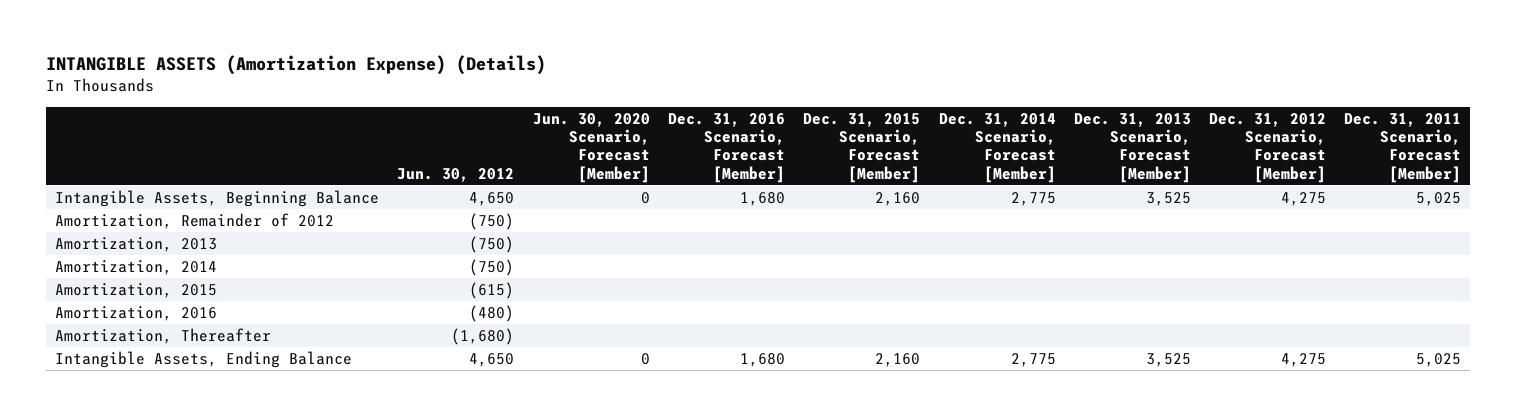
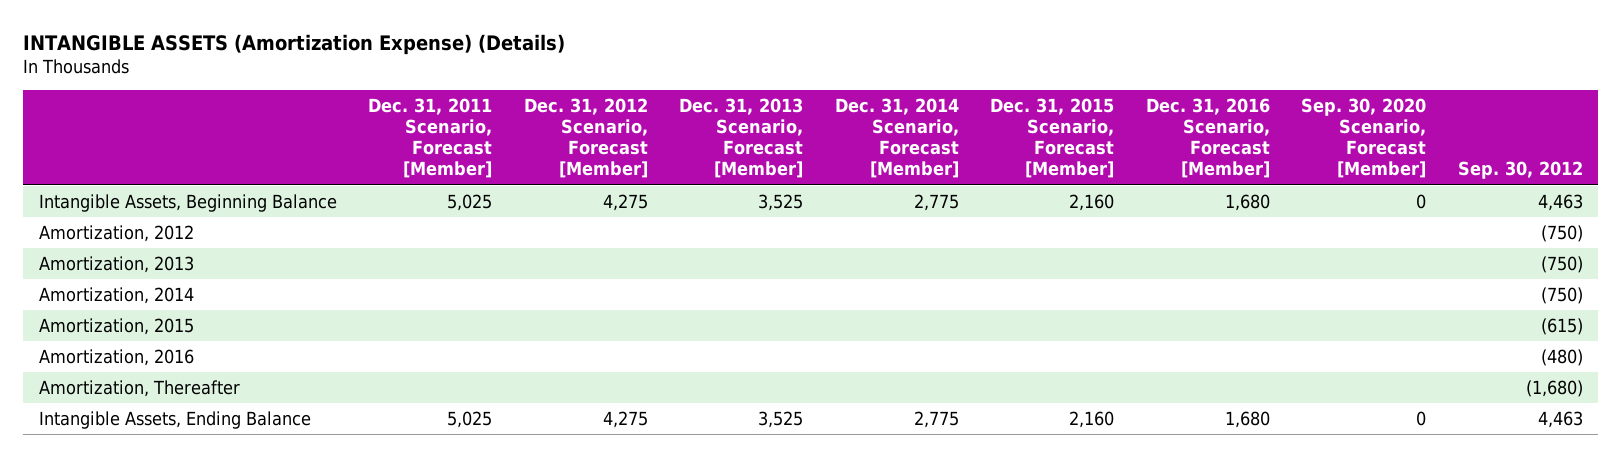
[397,167,515,182] Jun. 30, 2012 -> none
[532,113,650,183] Jun. 30, 2020 Scenario, Forecast [Member] -> none
none -> [1301,98,1427,179] Sep. 30, 2020 Scenario, Forecast [Member]
none -> [1457,161,1583,180] Sep. 30, 2012
[55,212,335,229] Amortization, Remainder of 2012 -> [38,224,194,242] Amortization, 2012

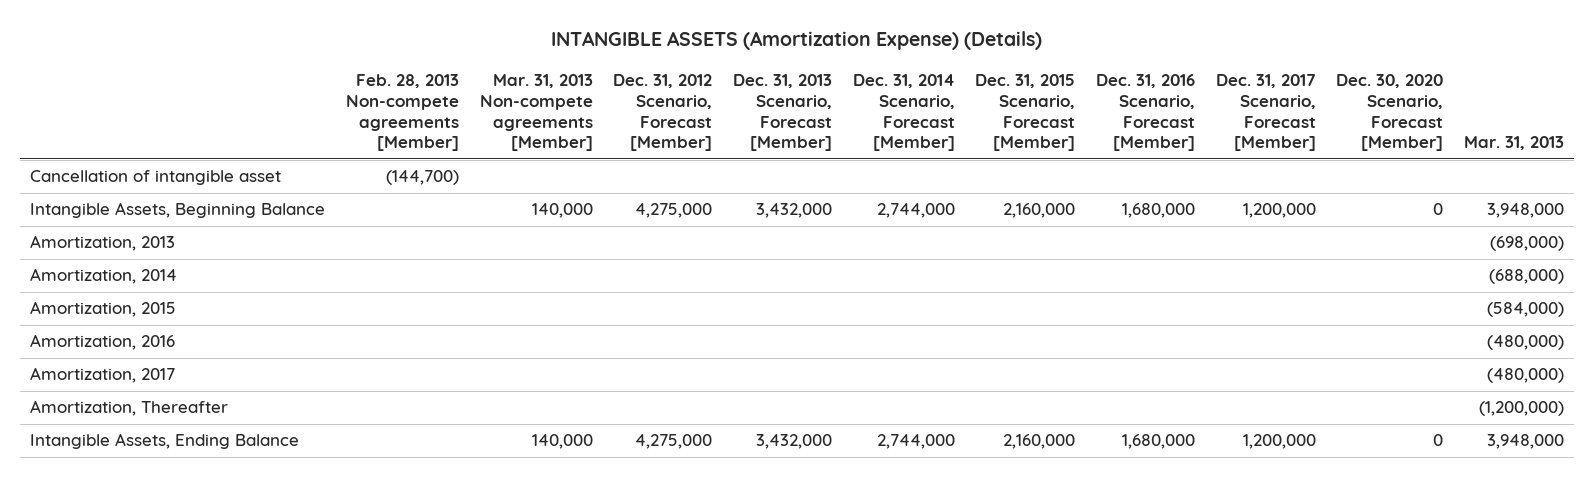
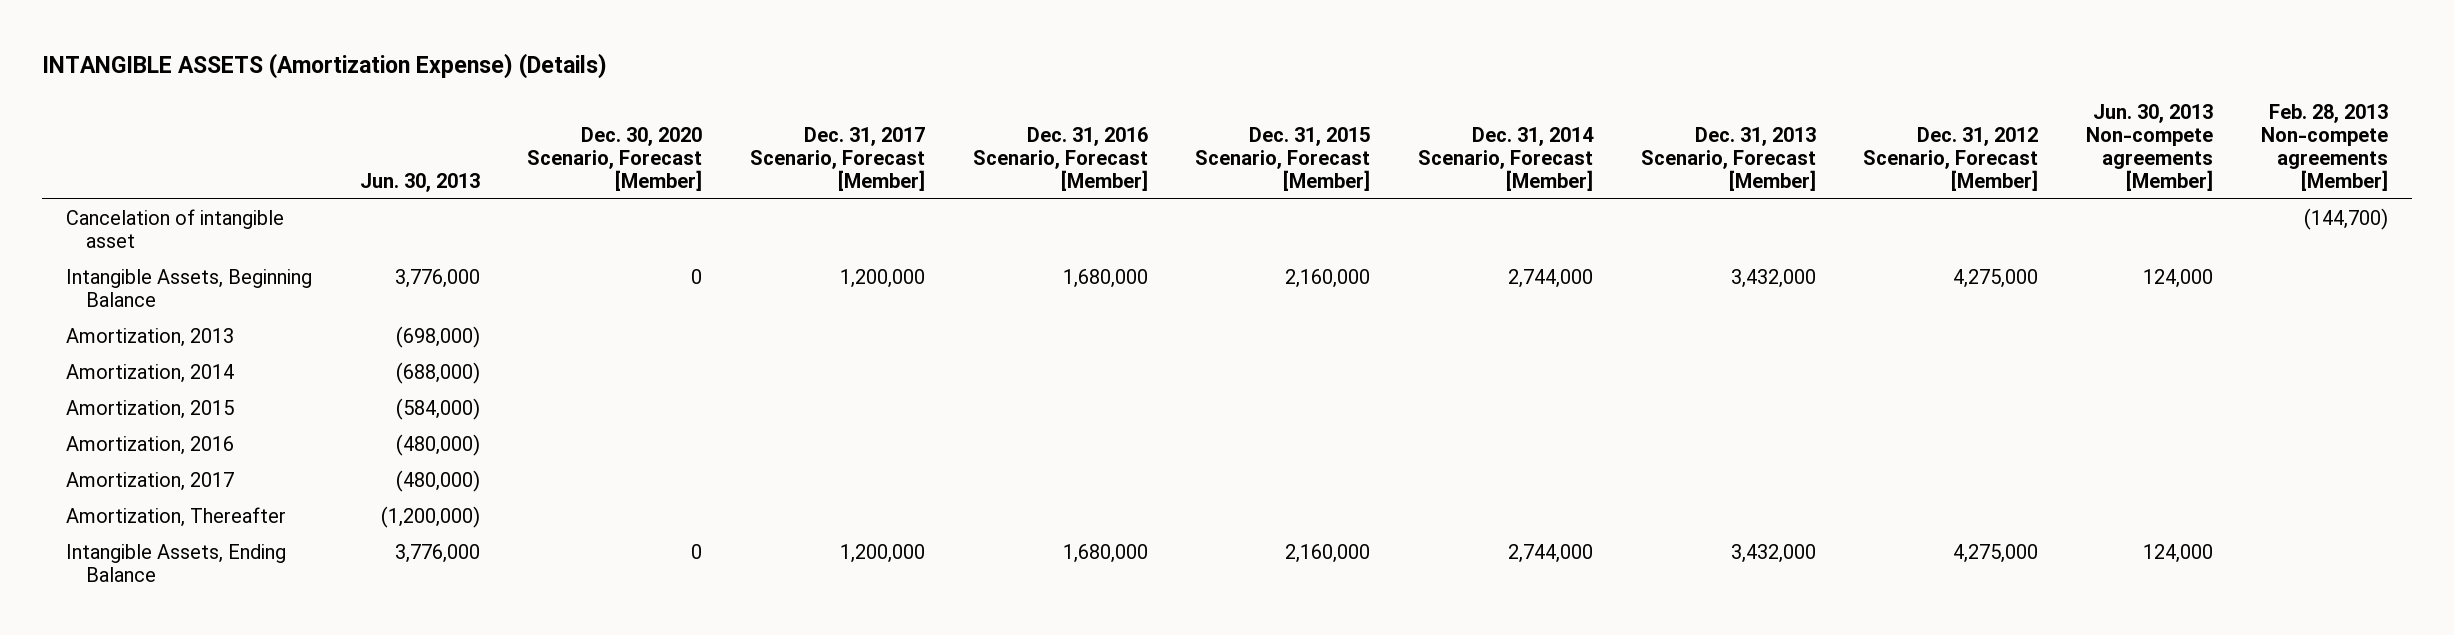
[479,73,593,152] Mar. 31, 2013 Non-compete agreements [Member] -> none
[1463,136,1564,151] Mar. 31, 2013 -> none
none -> [359,173,480,193] Jun. 30, 2013
none -> [2086,103,2214,192] Jun. 30, 2013 Non-compete agreements [Member]
[30,170,282,186] Cancellation of intangible asset -> [66,209,285,249] Cancelation of intangible asset

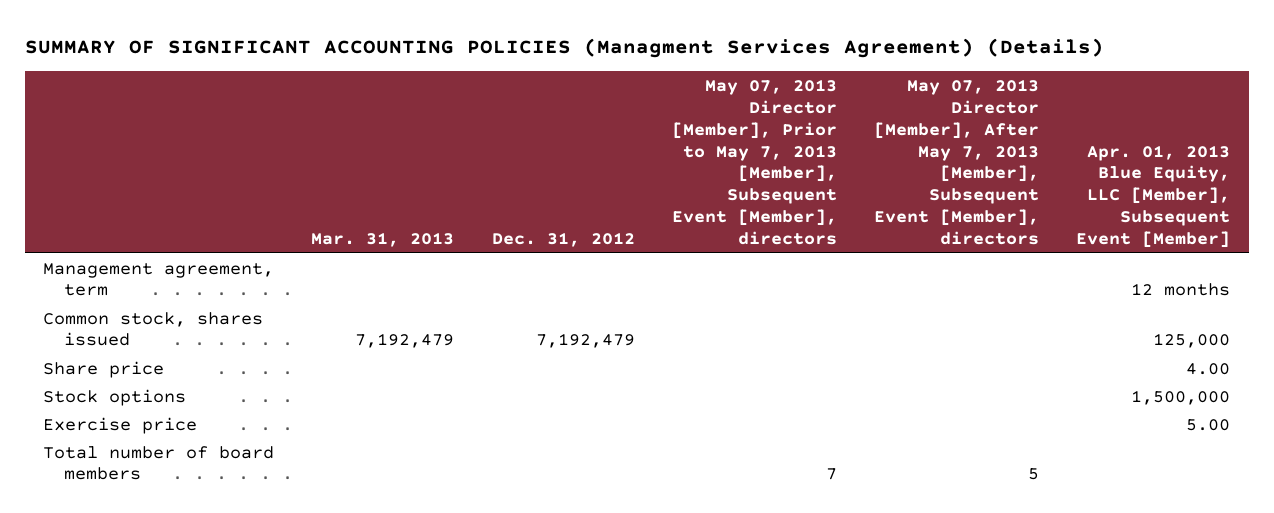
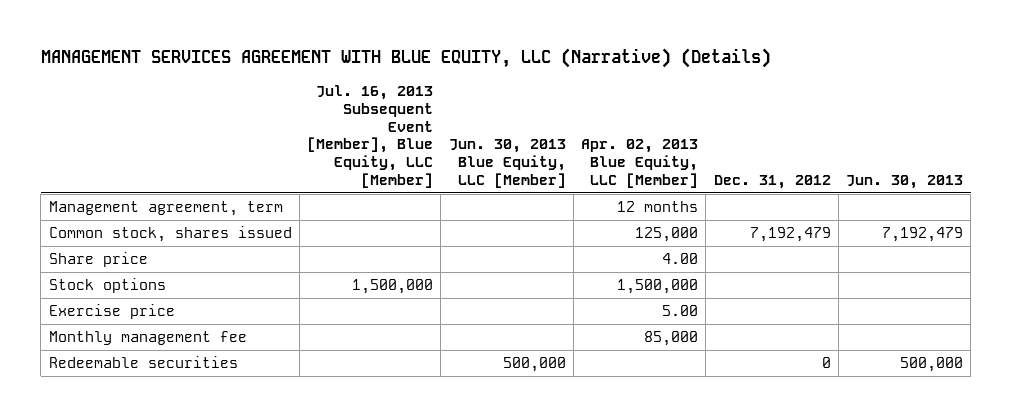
[24,38,1104,59] SUMMARY OF SIGNIFICANT ACCOUNTING POLICIES (Managment Services Agreement) (Details) -> [40,48,771,69] MANAGEMENT SERVICES AGREEMENT WITH BLUE EQUITY, LLC (Narrative) (Details)
[311,231,455,247] Mar. 31, 2013 -> none
[671,79,837,245] May 07, 2013 Director [Member], Prior to May 7, 2013 [Member], Subsequent Event [Member], directors -> none
[874,79,1040,245] May 07, 2013 Director [Member], After May 7, 2013 [Member], Subsequent Event [Member], directors -> none
[1076,144,1231,248] Apr. 01, 2013 Blue Equity, LLC [Member], Subsequent Event [Member] -> none
none -> [307,85,434,188] Jul. 16, 2013 Subsequent Event [Member], Blue Equity, LLC [Member]
none -> [448,139,566,188] Jun. 30, 2013 Blue Equity, LLC [Member]
none -> [581,139,699,188] Apr. 02, 2013 Blue Equity, LLC [Member]
none -> [846,174,964,189] Jun. 30, 2013
[43,445,275,481] Total number of board members -> none
none -> [48,331,247,346] Monthly management fee
none -> [48,356,238,369] Redeemable securities

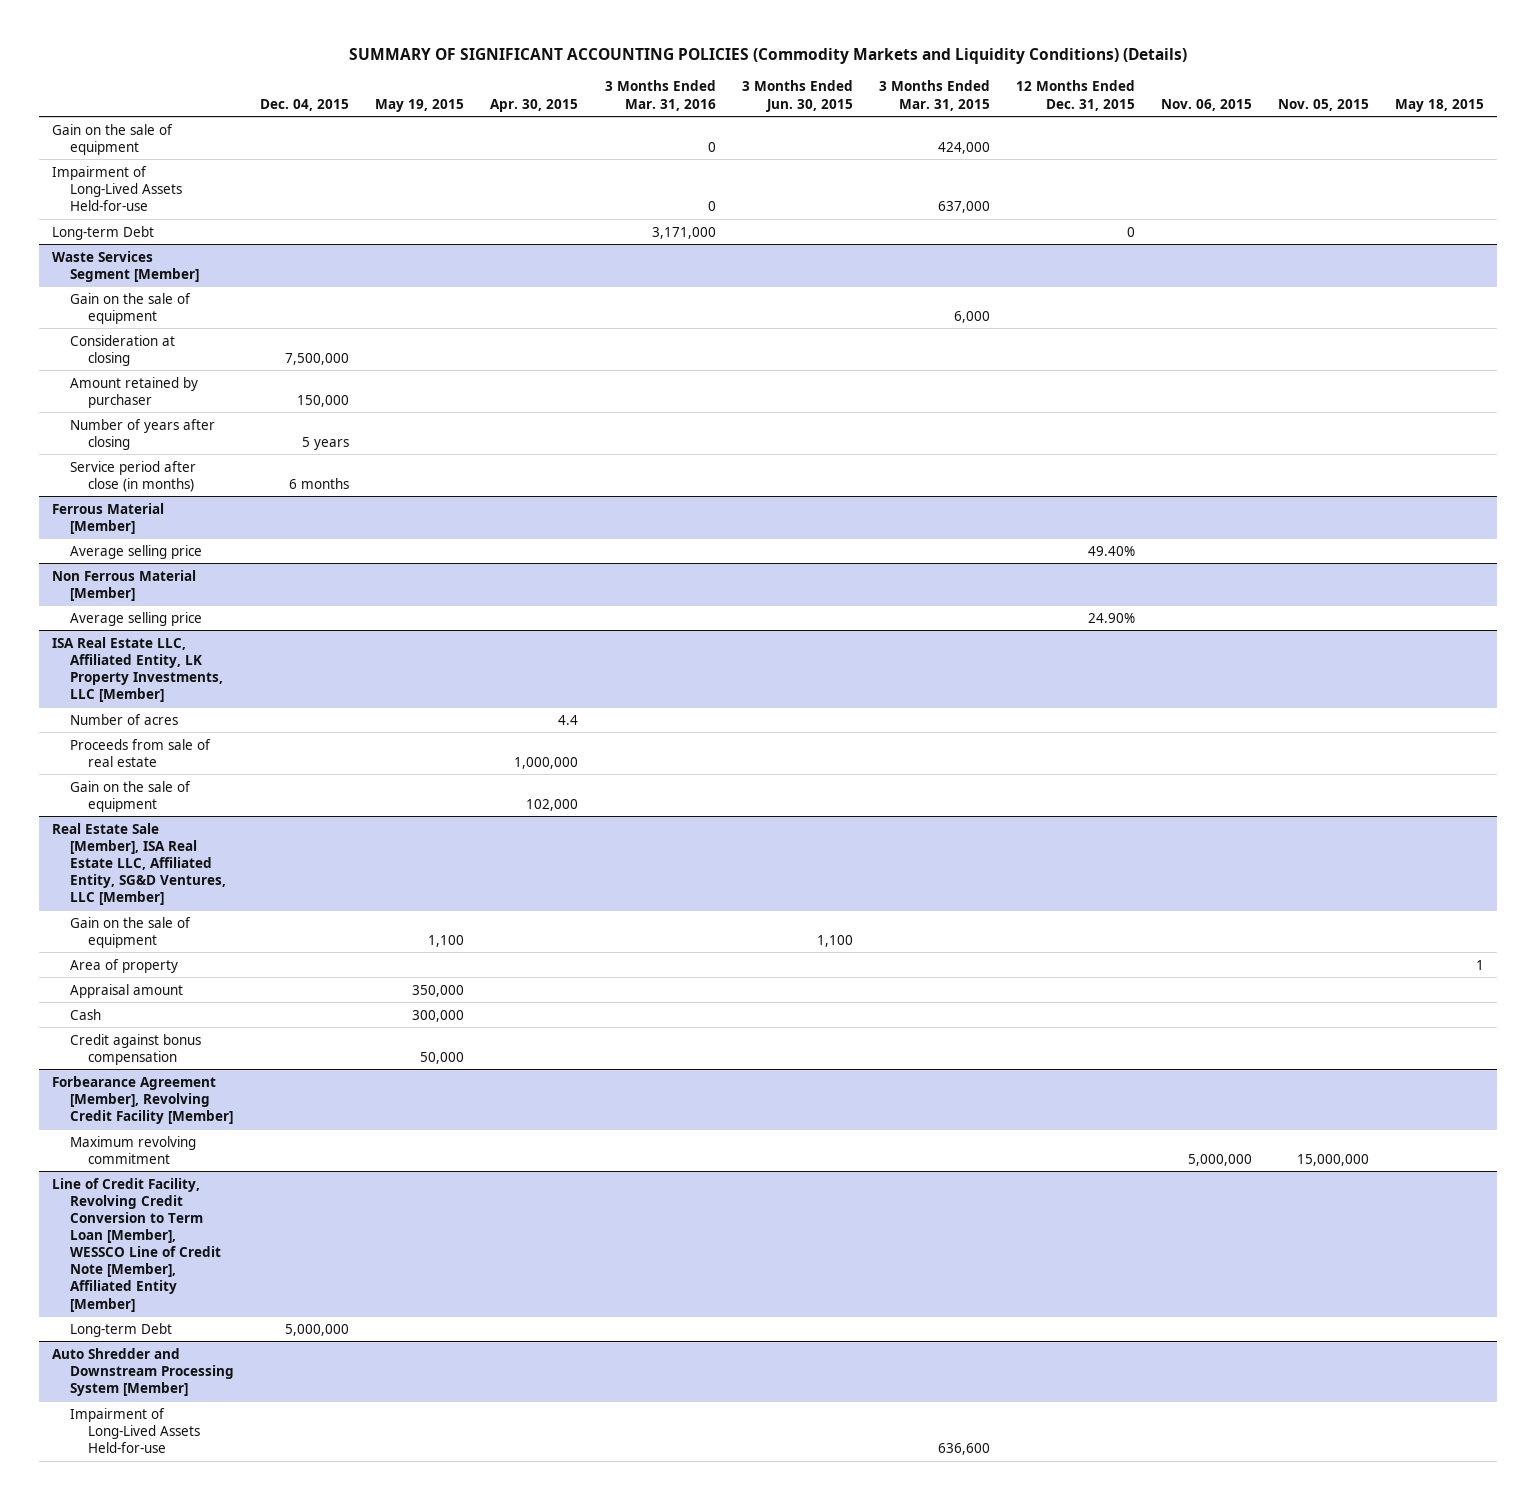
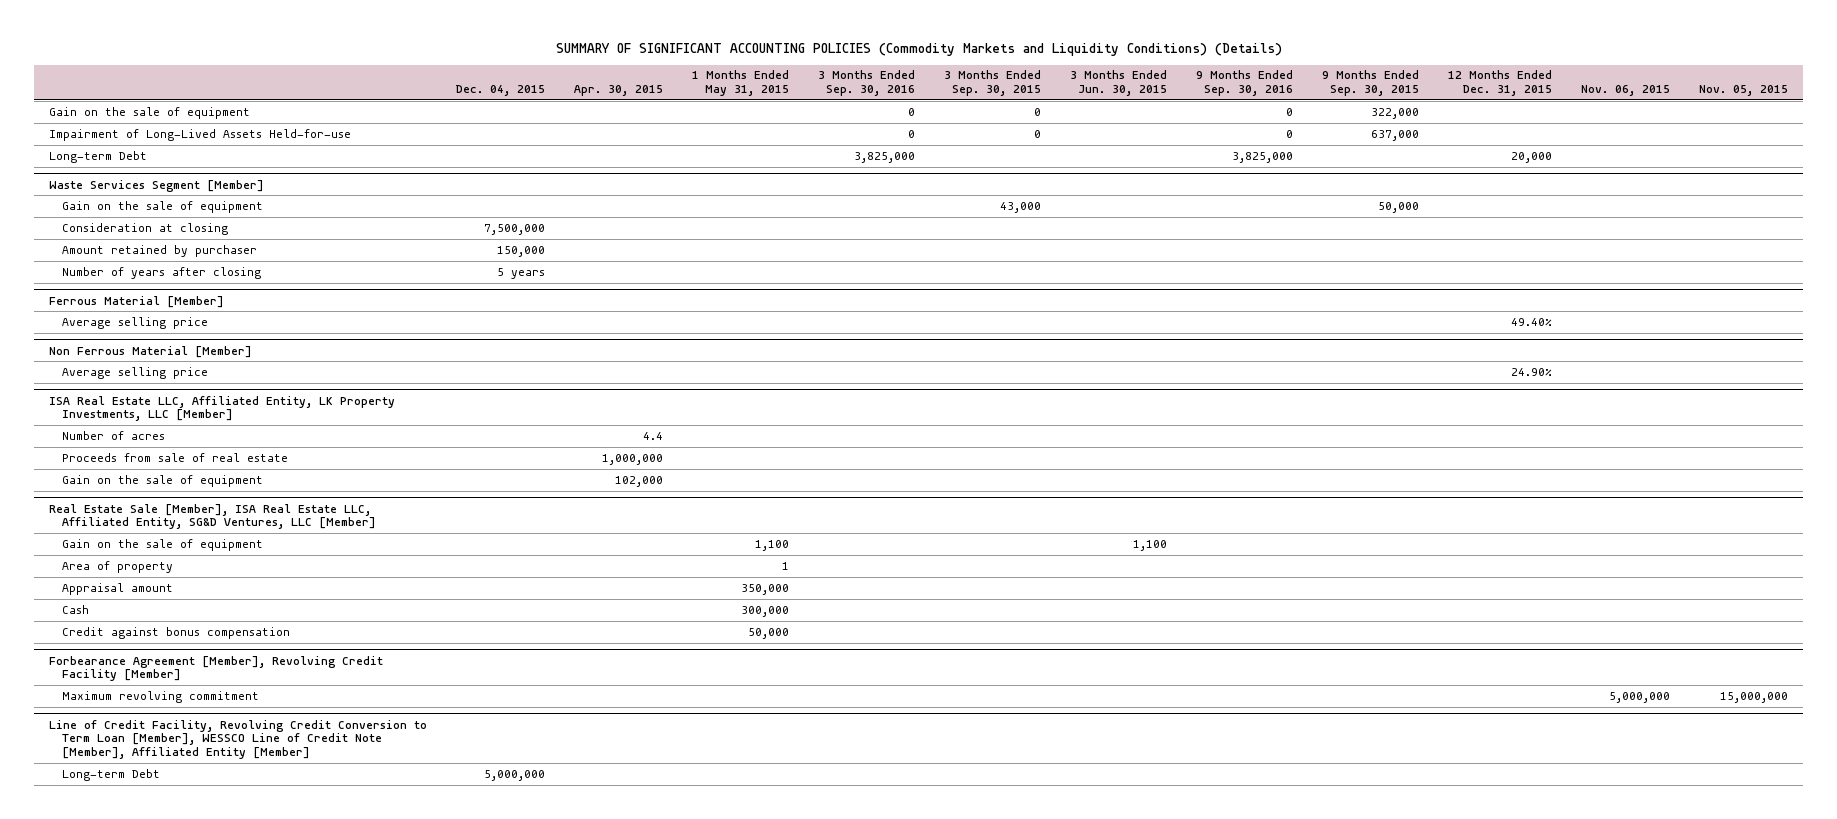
[375,98,465,112] May 19, 2015 -> none
[604,80,716,111] 3 Months Ended Mar. 31, 2016 -> none
[878,80,990,111] 3 Months Ended Mar. 31, 2015 -> none
[1395,98,1485,112] May 18, 2015 -> none
none -> [691,70,789,97] 1 Months Ended May 31, 2015
none -> [817,70,915,97] 3 Months Ended Sep. 30, 2016
none -> [943,70,1041,97] 3 Months Ended Sep. 30, 2015
none -> [1196,70,1294,97] 9 Months Ended Sep. 30, 2016
none -> [1322,70,1420,97] 9 Months Ended Sep. 30, 2015
[1126,226,1135,237] 0 -> [1511,151,1553,163] 20,000
[70,460,197,492] Service period after close (in months) -> none
[51,1347,235,1396] Auto Shredder and Downstream Processing System [Member] -> none
[70,1407,201,1453] Impairment of Long-Lived Assets Held-for-use -> none

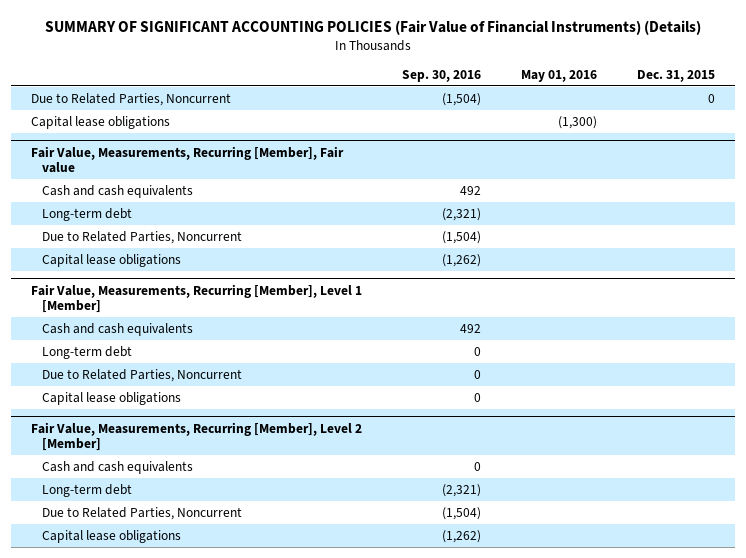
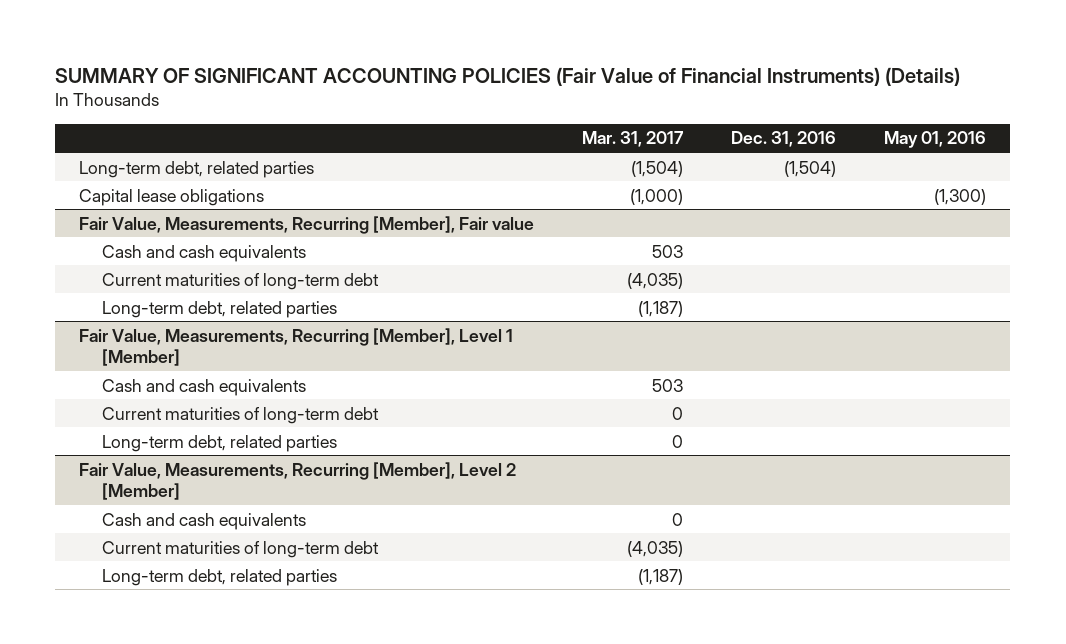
[401,69,481,82] Sep. 30, 2016 -> none
[637,69,716,82] Dec. 31, 2015 -> none
none -> [582,131,685,148] Mar. 31, 2017
none -> [731,131,837,148] Dec. 31, 2016
[30,92,231,106] Due to Related Parties, Noncurrent -> [79,160,315,178] Long-term debt, related parties
[42,253,182,267] Capital lease obligations -> none
[42,207,133,221] Long-term debt -> [101,272,379,290] Current maturities of long-term debt
[42,230,243,244] Due to Related Parties, Noncurrent -> [101,300,337,318] Long-term debt, related parties
[42,391,182,405] Capital lease obligations -> none
[42,345,133,359] Long-term debt -> [101,406,379,424] Current maturities of long-term debt
[42,368,243,382] Due to Related Parties, Noncurrent -> [101,434,337,452] Long-term debt, related parties
[42,529,182,543] Capital lease obligations -> none
[42,483,133,497] Long-term debt -> [101,540,379,558] Current maturities of long-term debt
[42,506,243,520] Due to Related Parties, Noncurrent -> [101,568,337,586] Long-term debt, related parties

